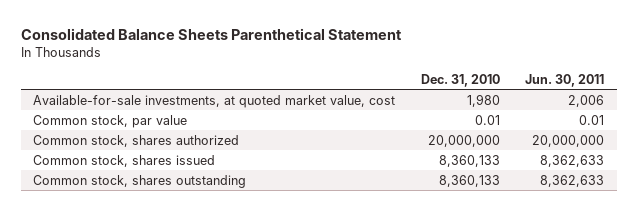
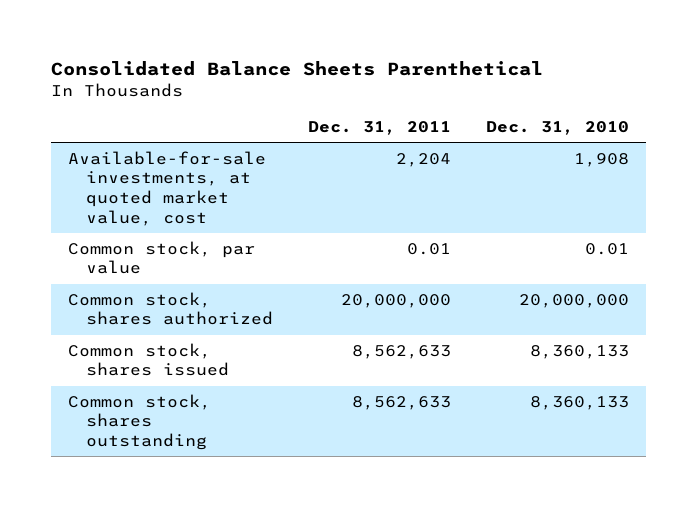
[20,27,402,40] Consolidated Balance Sheets Parenthetical Statement -> [50,60,543,76] Consolidated Balance Sheets Parenthetical
[525,73,605,87] Jun. 30, 2011 -> none
none -> [307,120,451,135] Dec. 31, 2011
[466,93,500,107] 1,980 -> [573,152,629,167] 1,908

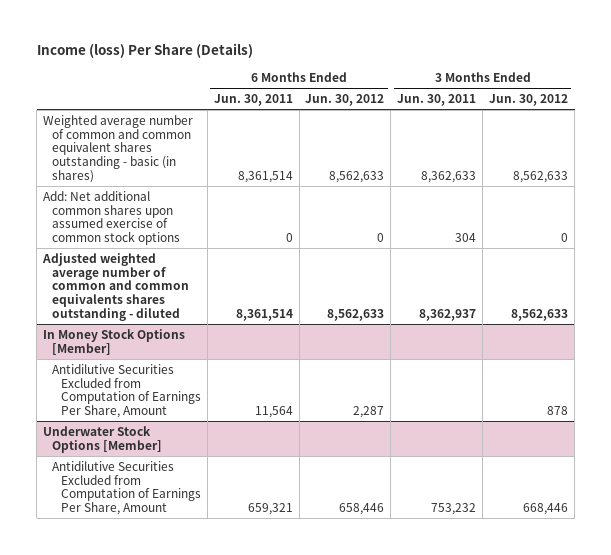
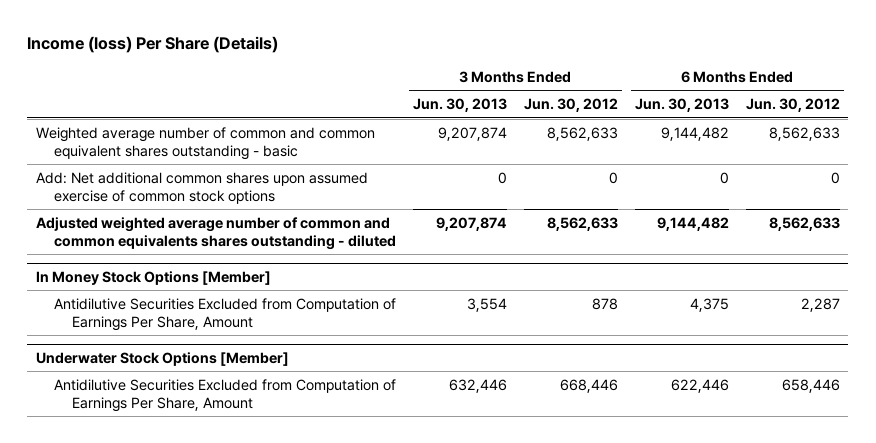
[213,94,293,107] Jun. 30, 2011 -> none
[397,94,477,107] Jun. 30, 2011 -> none
none -> [412,98,507,113] Jun. 30, 2013
none -> [634,98,729,113] Jun. 30, 2013
[43,114,194,183] Weighted average number of common and common equivalent shares outstanding - basic (in shares) -> [35,126,375,160] Weighted average number of common and common equivalent shares outstanding - basic

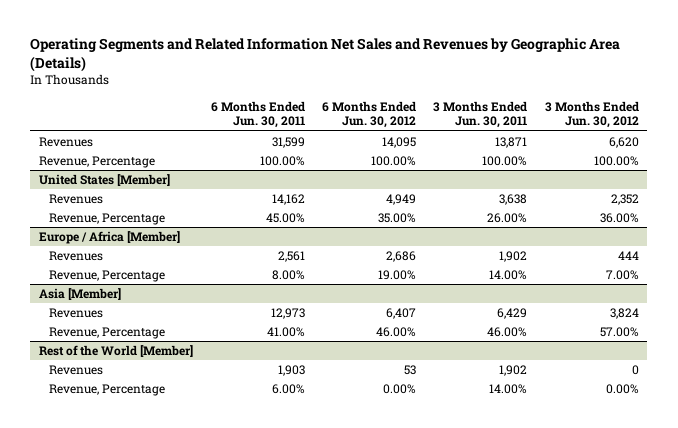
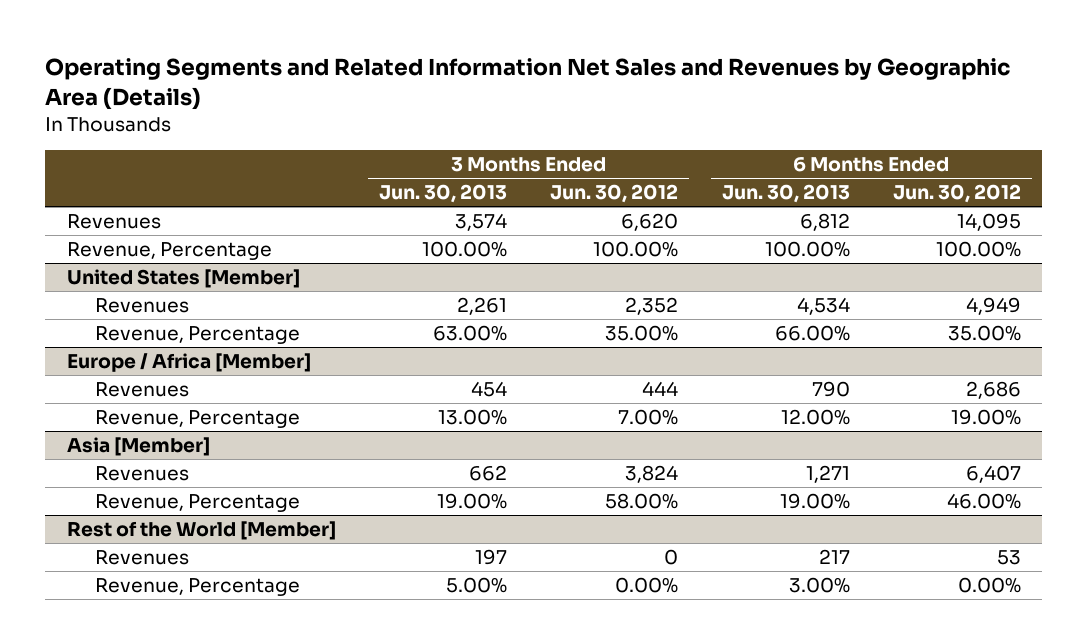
[210,100,305,129] 6 Months Ended Jun. 30, 2011 -> none
[433,100,528,129] 3 Months Ended Jun. 30, 2011 -> none
none -> [379,184,508,204] Jun. 30, 2013
none -> [721,184,850,204] Jun. 30, 2013
[599,212,639,223] 36.00% -> [605,325,679,342] 35.00%
[599,326,639,337] 57.00% -> [605,493,679,510] 58.00%

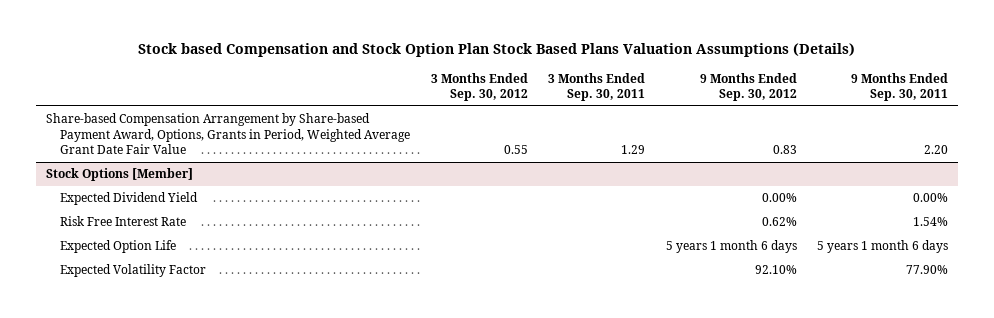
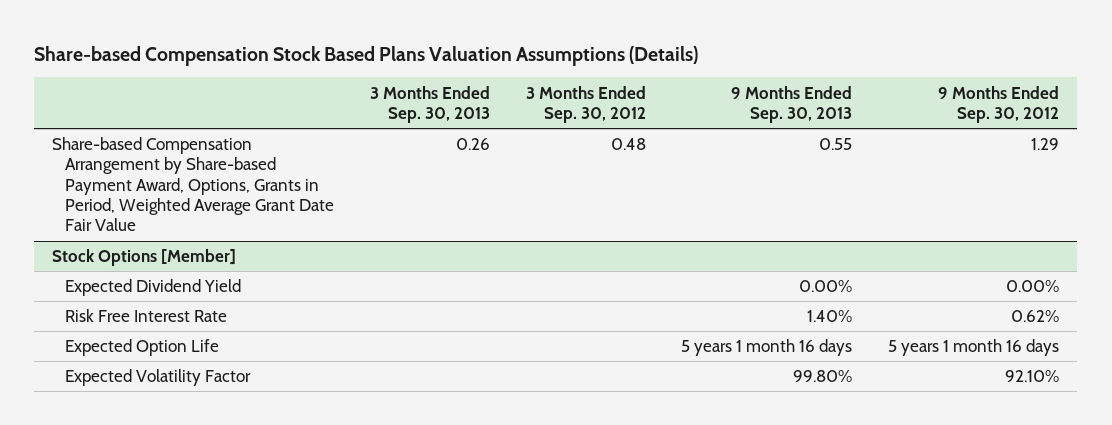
[138,43,856,58] Stock based Compensation and Stock Option Plan Stock Based Plans Valuation Assumptions (Details) -> [34,45,699,66] Share-based Compensation Stock Based Plans Valuation Assumptions (Details)
[548,72,646,102] 3 Months Ended Sep. 30, 2011 -> none
[851,72,949,102] 9 Months Ended Sep. 30, 2011 -> none
none -> [369,85,490,123] 3 Months Ended Sep. 30, 2013
none -> [731,85,853,123] 9 Months Ended Sep. 30, 2013
[503,145,528,155] 0.55 -> [610,138,646,151] 0.48
[772,145,797,155] 0.83 -> [1031,138,1060,151] 1.29
[665,240,797,254] 5 years 1 month 6 days -> [888,339,1060,357] 5 years 1 month 16 days

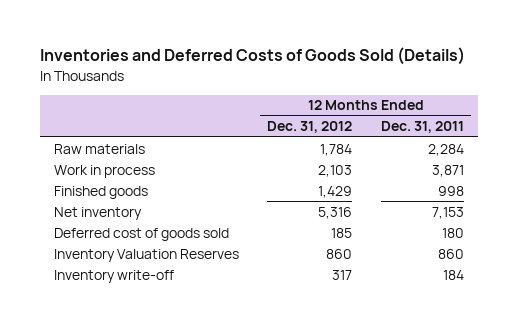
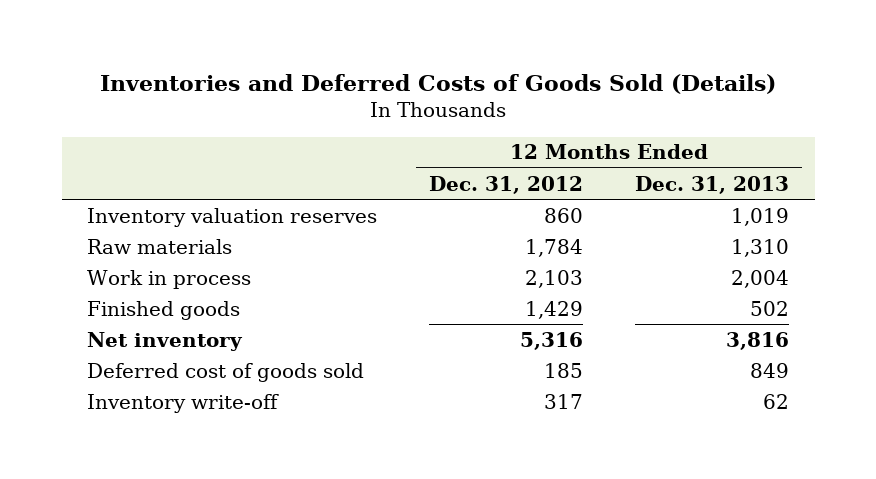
[380,121,464,134] Dec. 31, 2011 -> none
none -> [634,175,789,194] Dec. 31, 2013
none -> [87,207,378,227] Inventory valuation reserves
[53,248,239,262] Inventory Valuation Reserves -> none

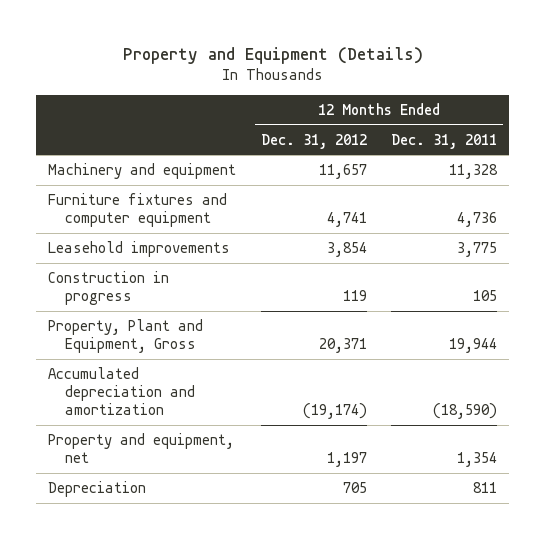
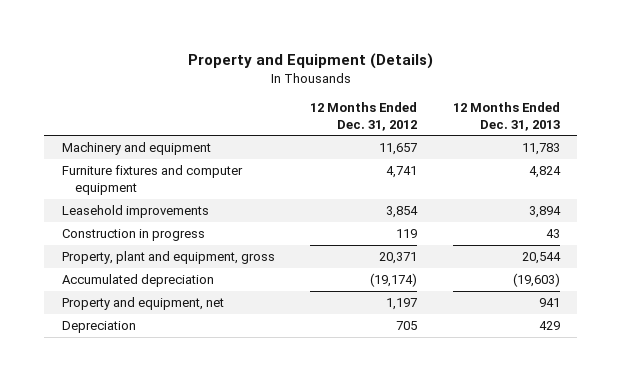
[391,133,498,149] Dec. 31, 2011 -> none
none -> [452,101,560,131] 12 Months Ended Dec. 31, 2013
[48,319,204,354] Property, Plant and Equipment, Gross -> [61,251,275,265] Property, plant and equipment, gross
[48,367,195,416] Accumulated depreciation and amortization -> [61,274,214,288] Accumulated depreciation

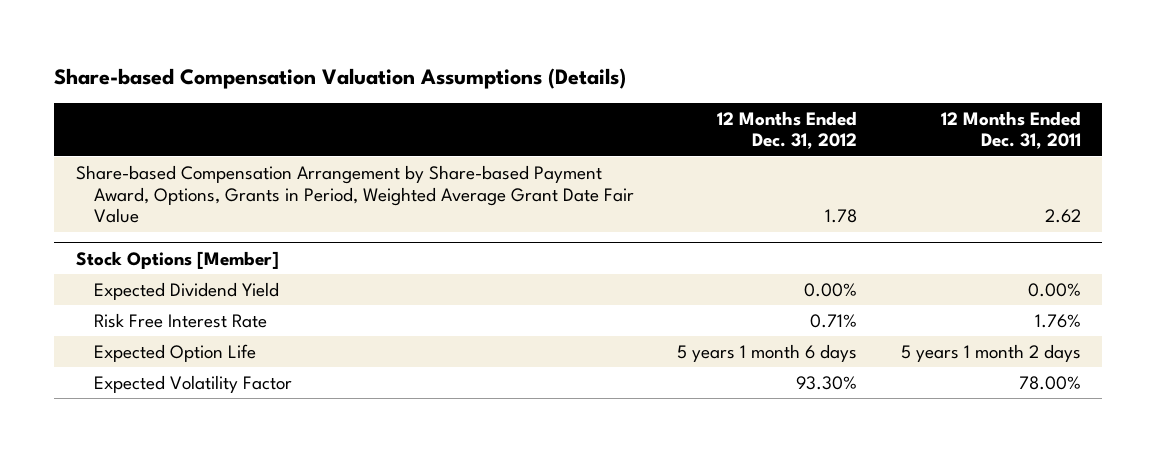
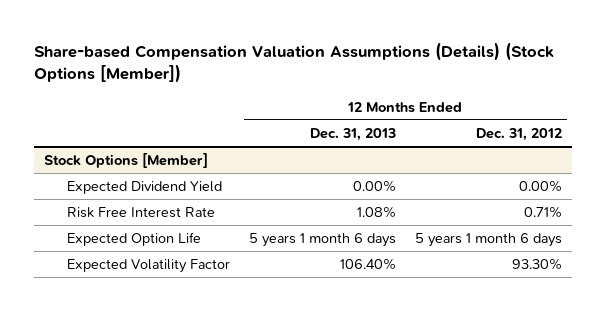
[54,67,627,89] Share-based Compensation Valuation Assumptions (Details) -> [34,41,555,84] Share-based Compensation Valuation Assumptions (Details) (Stock Options [Member])
[940,110,1081,150] 12 Months Ended Dec. 31, 2011 -> none
none -> [309,127,396,141] Dec. 31, 2013
[75,164,634,224] Share-based Compensation Arrangement by Share-based Payment Award, Options, Grants in Period, Weighted Average Grant Date Fair Value -> none

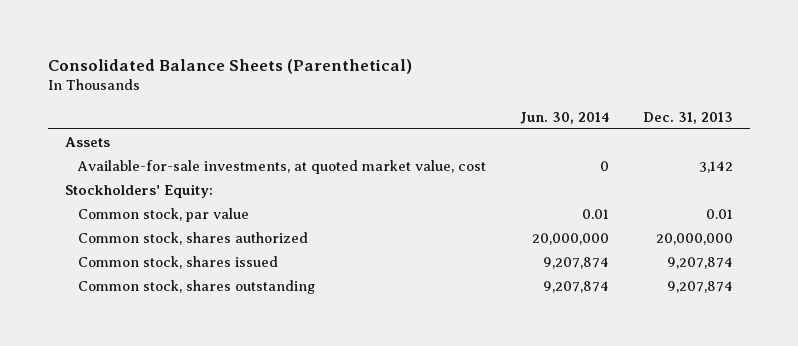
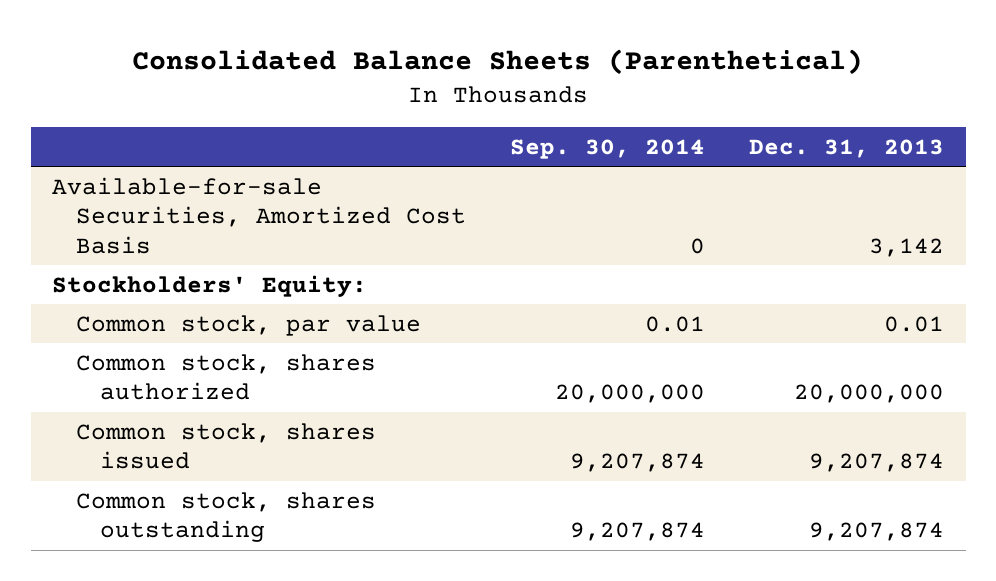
[519,111,609,124] Jun. 30, 2014 -> none
none -> [510,138,706,159] Sep. 30, 2014
[65,137,111,148] Assets -> none
[76,160,486,175] Available-for-sale investments, at quoted market value, cost -> [52,176,467,254] Available-for-sale Securities, Amortized Cost Basis

